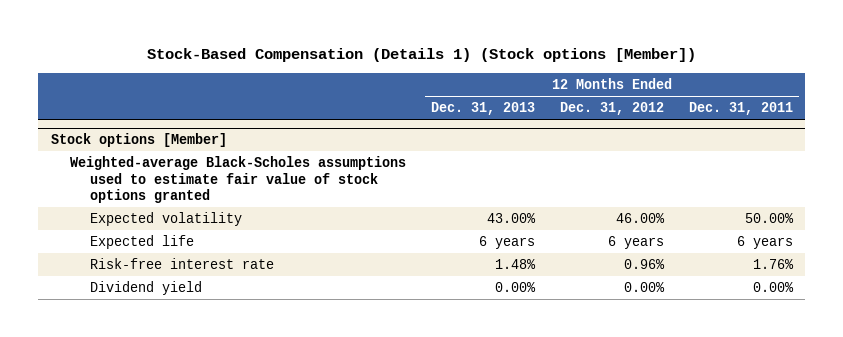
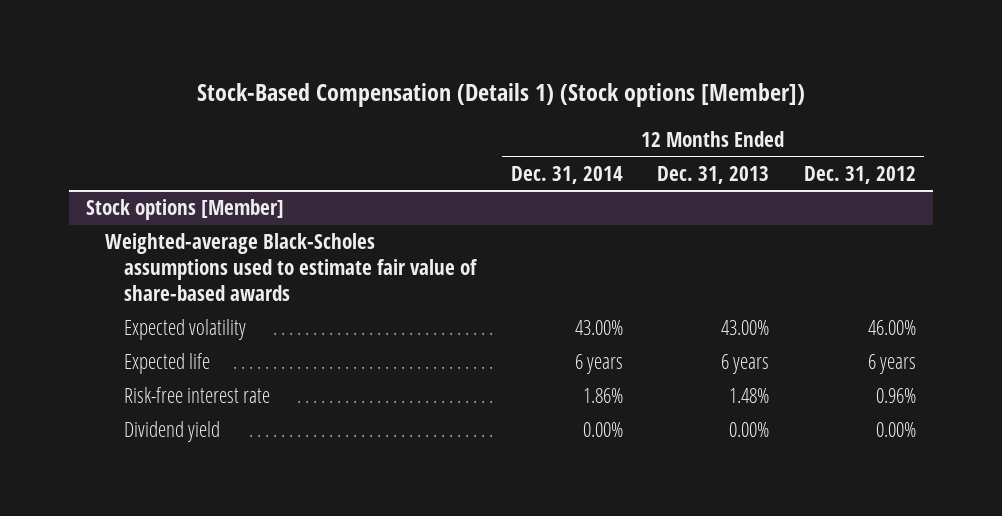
[688,102,793,116] Dec. 31, 2011 -> none
none -> [510,165,623,184] Dec. 31, 2014
[70,156,407,204] Weighted-average Black-Scholes assumptions used to estimate fair value of stock options granted -> [104,233,479,302] Weighted-average Black-Scholes assumptions used to estimate fair value of share-based awards

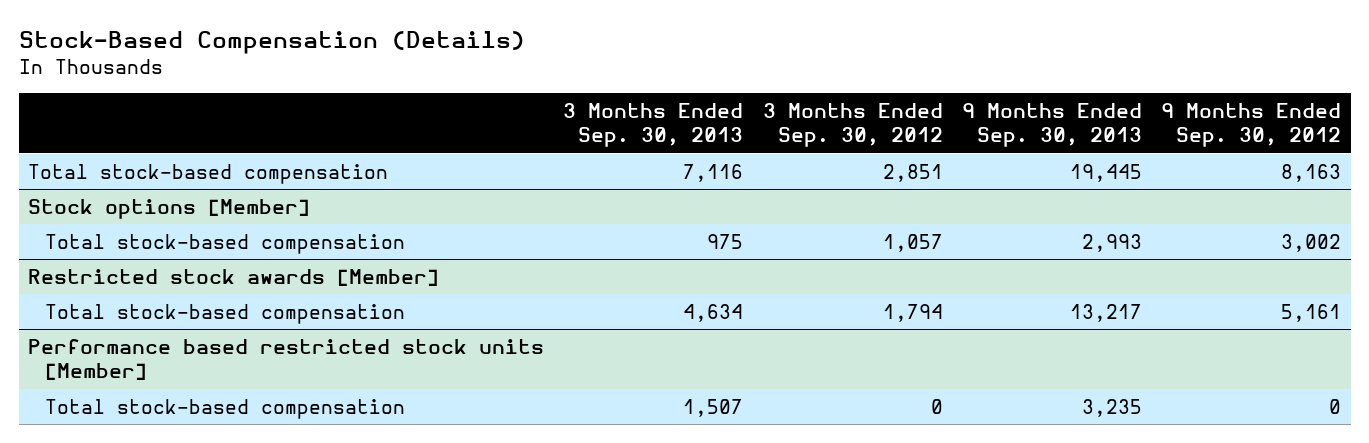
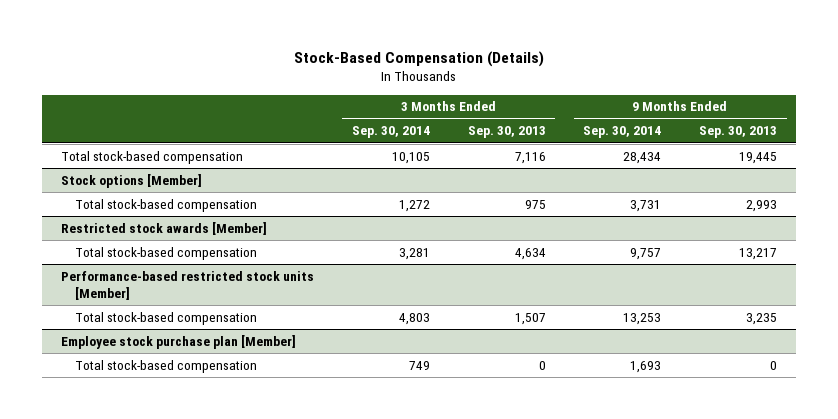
[762,103,943,148] 3 Months Ended Sep. 30, 2012 -> none
[1161,103,1342,148] 9 Months Ended Sep. 30, 2012 -> none
none -> [351,126,430,139] Sep. 30, 2014
none -> [583,126,662,139] Sep. 30, 2014
[28,338,545,381] Performance based restricted stock units [Member] -> [61,270,315,301] Performance-based restricted stock units [Member]
none -> [61,334,297,349] Employee stock purchase plan [Member]
none -> [75,359,258,373] Total stock-based compensation

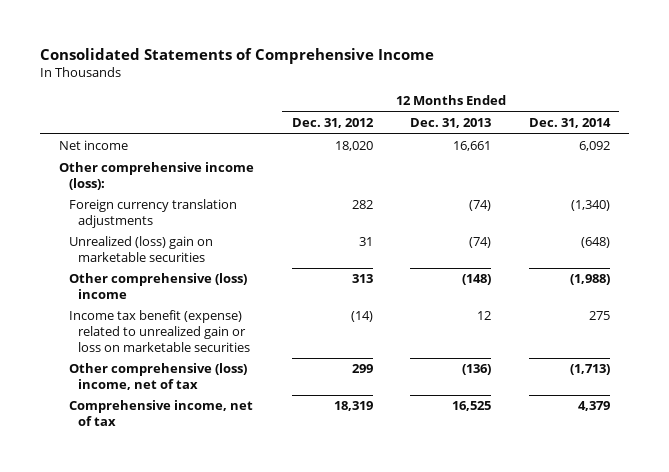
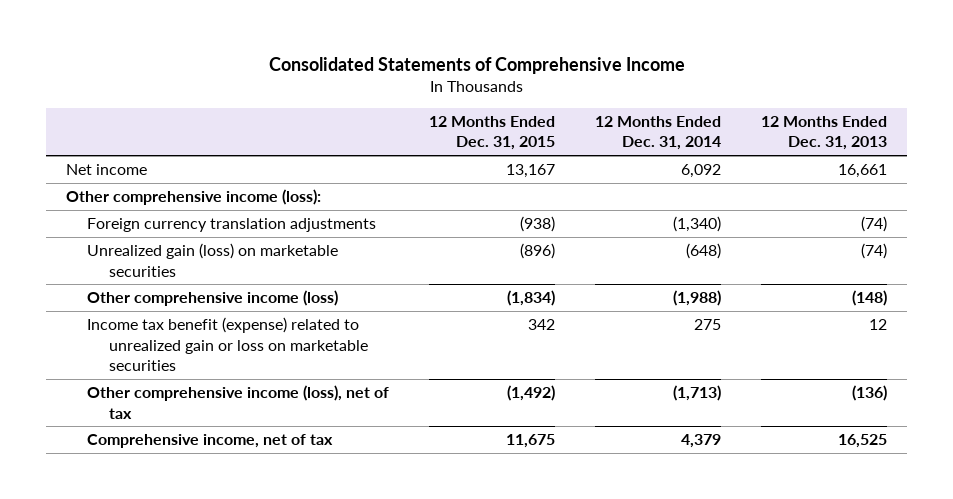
[291,118,374,129] Dec. 31, 2012 -> none
none -> [429,116,556,151] 12 Months Ended Dec. 31, 2015
[68,236,213,263] Unrealized (loss) gain on marketable securities -> [87,243,339,277] Unrealized gain (loss) on marketable securities
[68,273,247,300] Other comprehensive (loss) income -> [87,290,339,307] Other comprehensive income (loss)
[68,363,247,391] Other comprehensive (loss) income, net of tax -> [87,385,390,419] Other comprehensive income (loss), net of tax

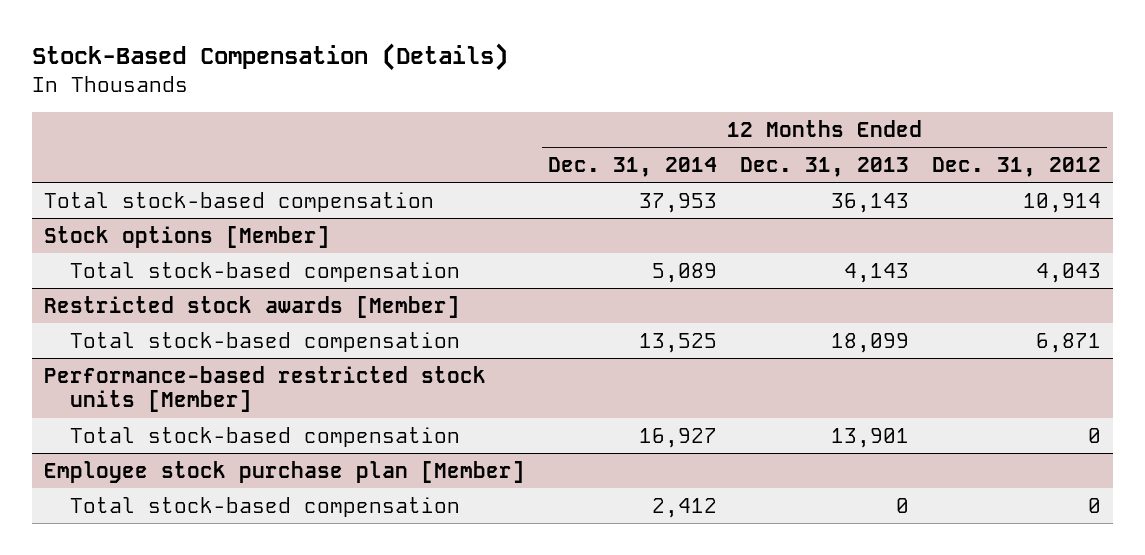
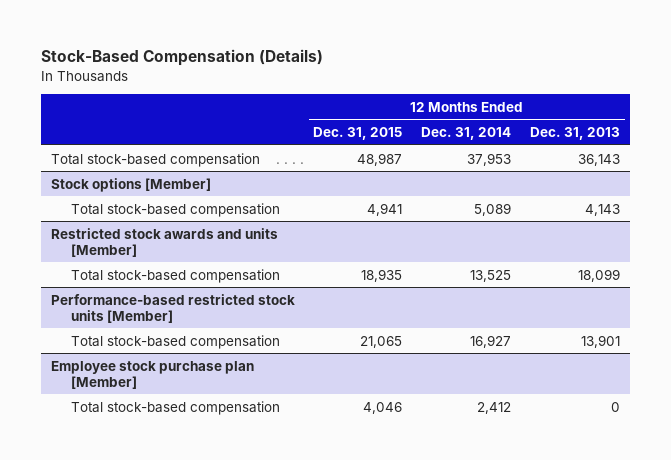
[932,156,1102,177] Dec. 31, 2012 -> none
none -> [313,127,403,141] Dec. 31, 2015
[43,295,460,318] Restricted stock awards [Member] -> [50,227,278,257] Restricted stock awards and units [Member]

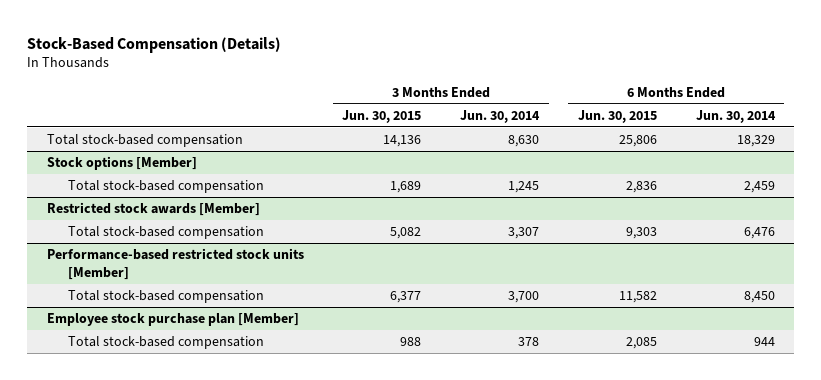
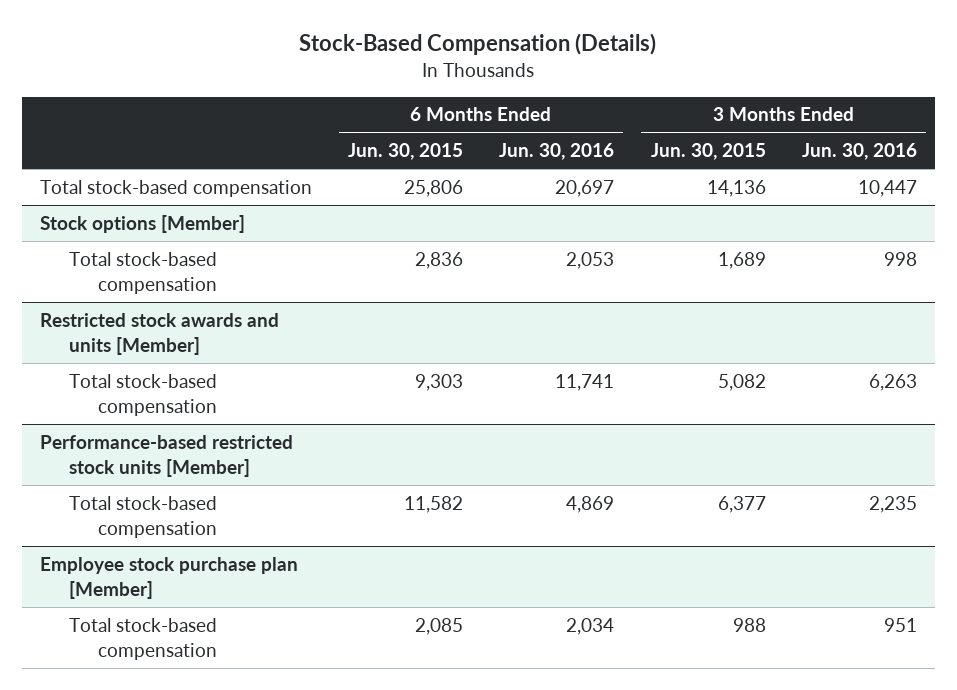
[460,109,541,123] Jun. 30, 2014 -> none
[695,109,776,123] Jun. 30, 2014 -> none
none -> [499,143,615,161] Jun. 30, 2016
none -> [801,143,917,161] Jun. 30, 2016
[46,201,260,216] Restricted stock awards [Member] -> [39,312,279,355] Restricted stock awards and units [Member]

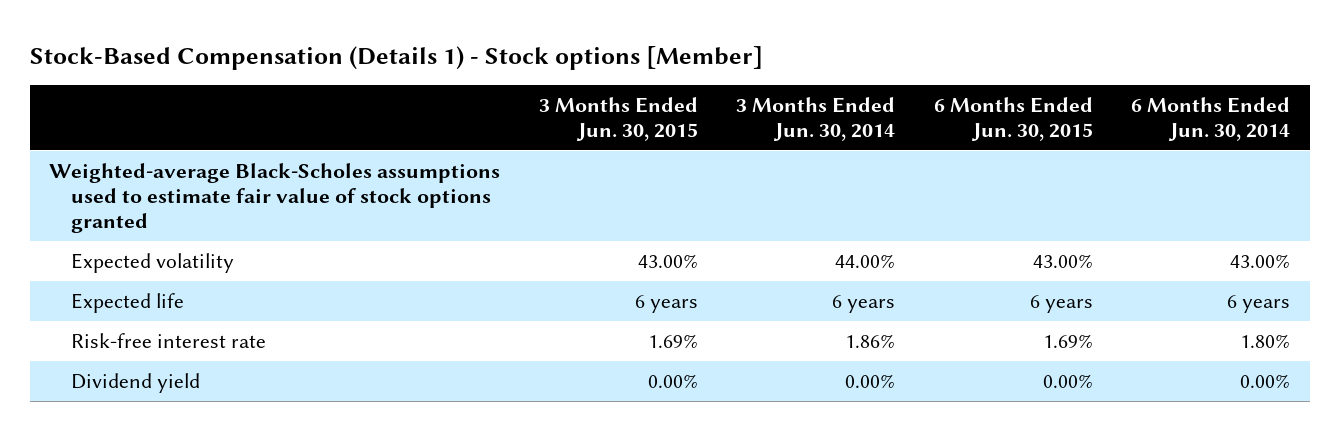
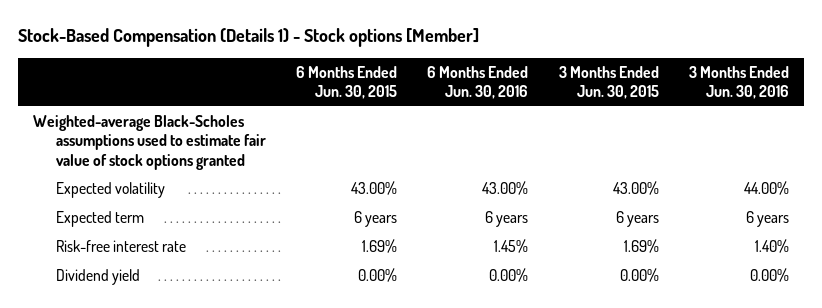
[736,97,896,142] 3 Months Ended Jun. 30, 2014 -> none
[1131,97,1291,142] 6 Months Ended Jun. 30, 2014 -> none
none -> [427,65,529,100] 6 Months Ended Jun. 30, 2016
none -> [688,65,789,100] 3 Months Ended Jun. 30, 2016
[71,292,185,313] Expected life -> [56,211,145,228] Expected term

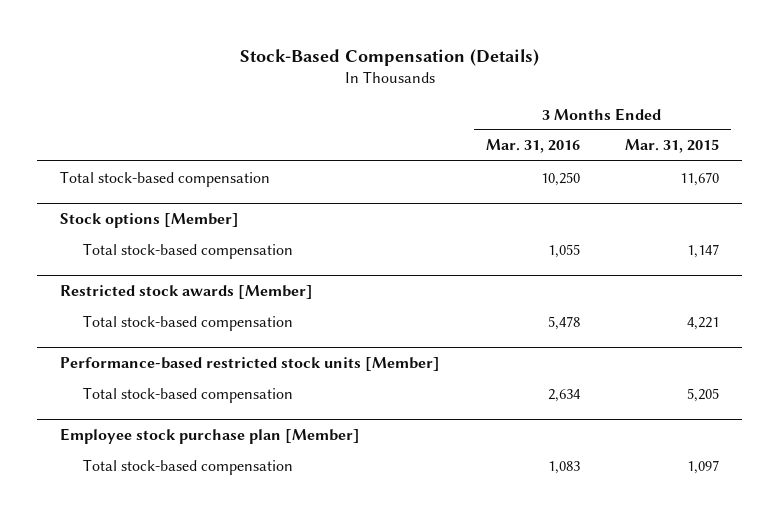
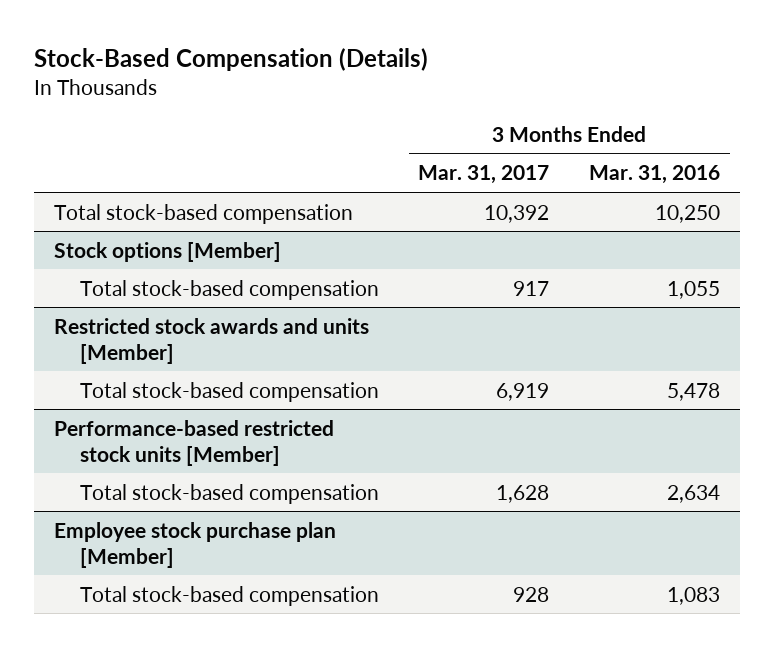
[625,139,720,154] Mar. 31, 2015 -> none
none -> [418,165,550,185] Mar. 31, 2017
[60,284,314,299] Restricted stock awards [Member] -> [54,317,370,364] Restricted stock awards and units [Member]

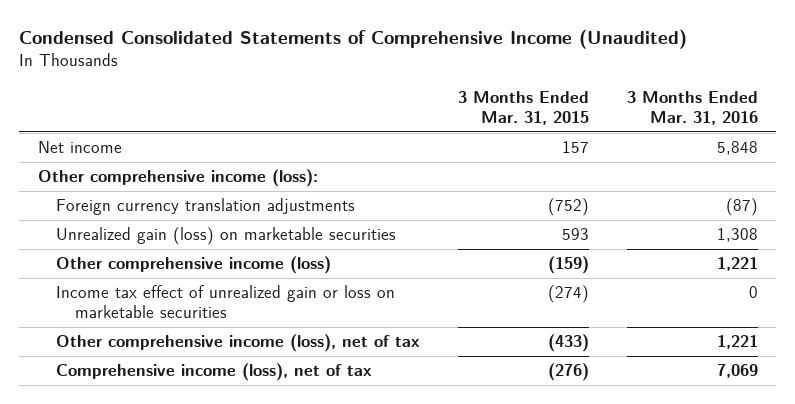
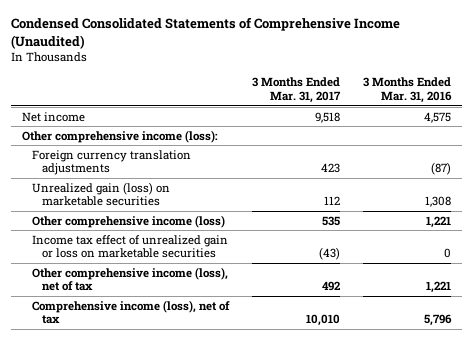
[457,91,589,126] 3 Months Ended Mar. 31, 2015 -> none
none -> [251,77,341,104] 3 Months Ended Mar. 31, 2017
[716,141,758,156] 5,848 -> [423,111,451,123] 4,575
[716,364,758,379] 7,069 -> [423,314,452,327] 5,796

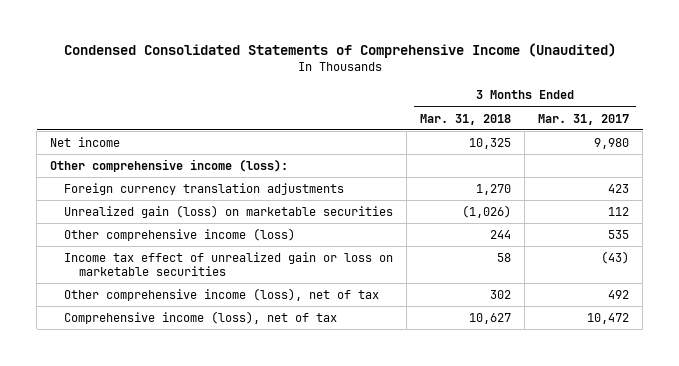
[362,77,452,104] 3 Months Ended Mar. 31, 2016 -> none
none -> [420,113,512,125] Mar. 31, 2018
[314,111,340,123] 9,518 -> [594,137,630,149] 9,980
[305,314,340,327] 10,010 -> [587,312,630,324] 10,472

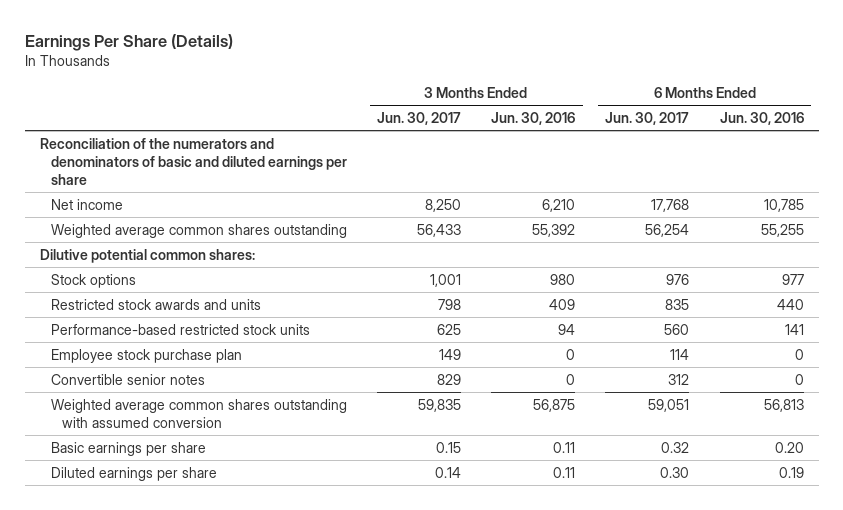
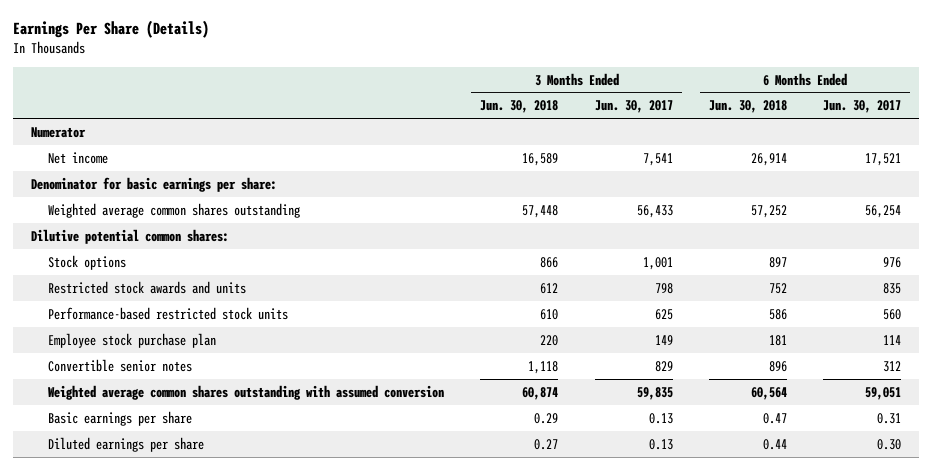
[491,111,576,125] Jun. 30, 2016 -> none
[719,111,804,125] Jun. 30, 2016 -> none
none -> [480,100,559,114] Jun. 30, 2018
none -> [708,100,787,114] Jun. 30, 2018
[39,137,348,185] Reconciliation of the numerators and denominators of basic and diluted earnings per share -> none
none -> [30,126,86,138] Numerator
[425,198,462,212] 8,250 -> [642,152,673,166] 7,541
[651,198,690,212] 17,768 -> [865,152,902,166] 17,521
none -> [30,176,277,192] Denominator for basic earnings per share:
[436,441,462,453] 0.15 -> [648,412,673,424] 0.13
[661,441,690,453] 0.32 -> [877,412,902,424] 0.31
[435,466,462,478] 0.14 -> [648,438,673,450] 0.13

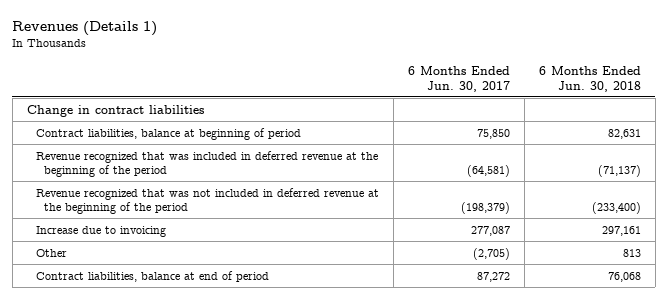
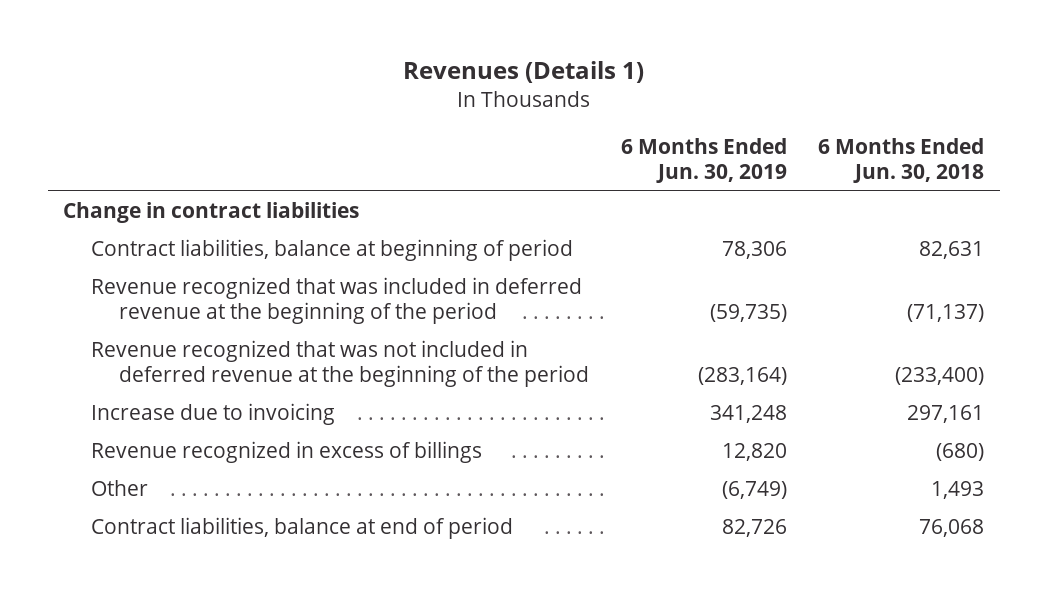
[407,66,510,92] 6 Months Ended Jun. 30, 2017 -> none
none -> [620,137,787,183] 6 Months Ended Jun. 30, 2019
none -> [91,441,483,464] Revenue recognized in excess of billings
[622,248,641,257] 813 -> [930,481,984,500] 1,493

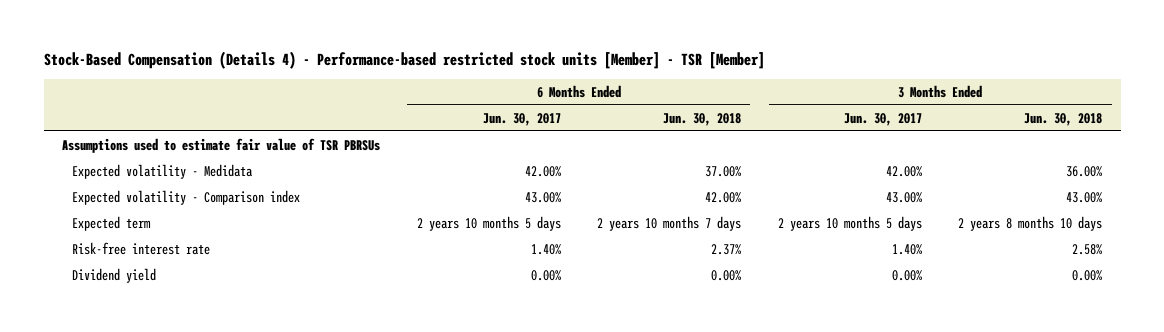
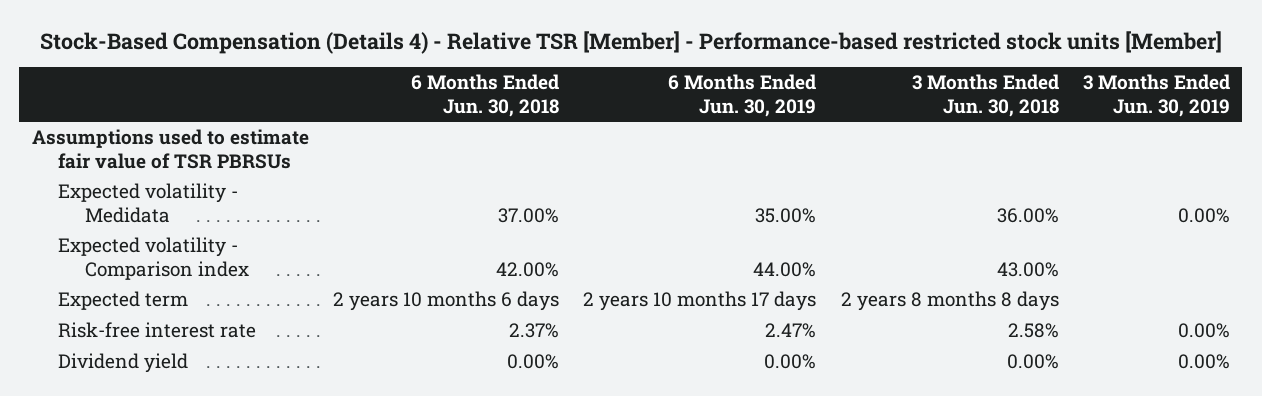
[43,51,765,70] Stock-Based Compensation (Details 4) - Performance-based restricted stock units [Member] - TSR [Member] -> [39,30,1222,54] Stock-Based Compensation (Details 4) - Relative TSR [Member] - Performance-based restricted stock units [Member]
[482,112,561,126] Jun. 30, 2017 -> none
[843,112,922,126] Jun. 30, 2017 -> none
none -> [668,74,817,117] 6 Months Ended Jun. 30, 2019
none -> [1082,74,1230,117] 3 Months Ended Jun. 30, 2019
[597,215,742,231] 2 years 10 months 7 days -> [332,291,559,312] 2 years 10 months 6 days
[958,215,1103,231] 2 years 8 months 10 days -> [840,291,1059,312] 2 years 8 months 8 days

